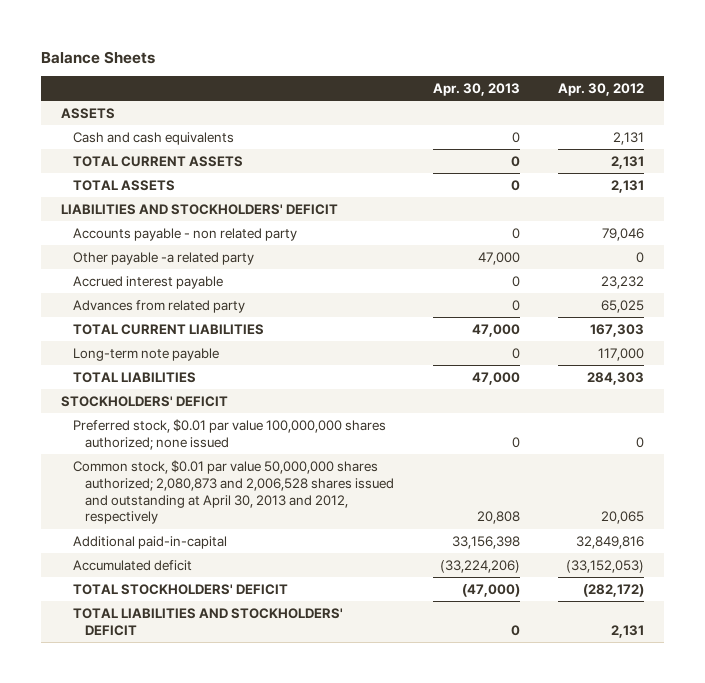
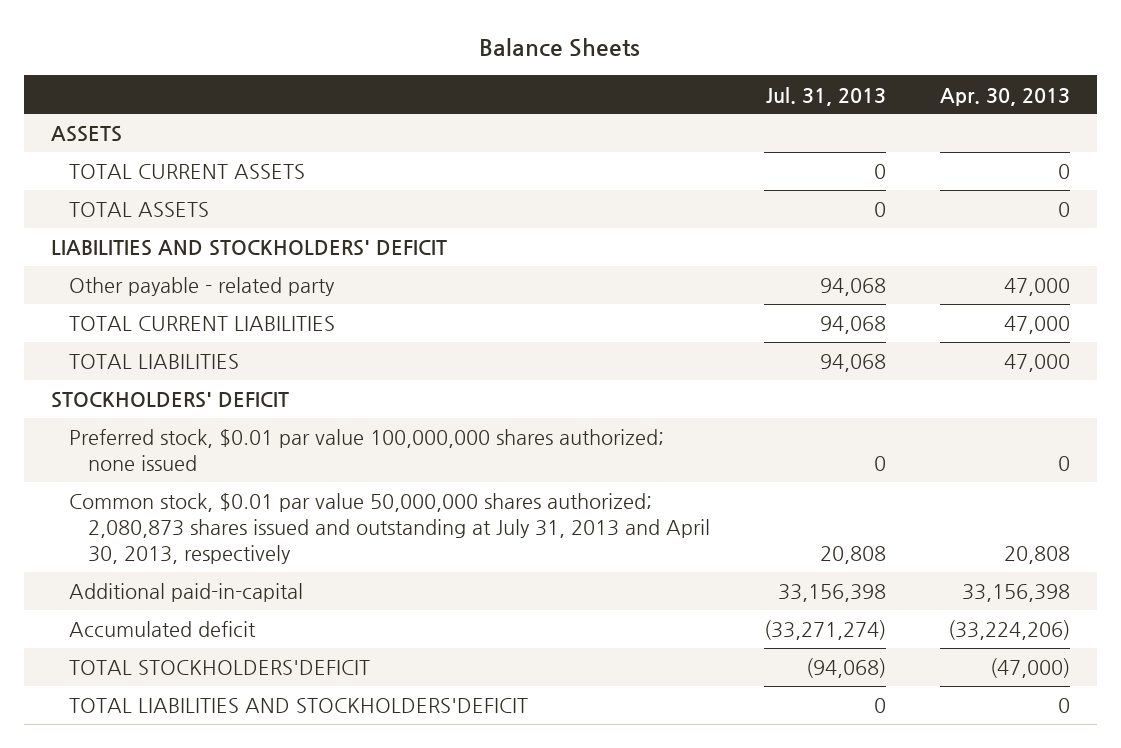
[558,83,645,97] Apr. 30, 2012 -> none
none -> [765,86,886,106] Jul. 31, 2013
[73,131,235,145] Cash and cash equivalents -> none
[73,227,298,241] Accounts payable - non related party -> none
[73,275,224,289] Accrued interest payable -> none
[73,299,246,313] Advances from related party -> none
[73,251,255,265] Other payable -a related party -> [69,277,336,297] Other payable - related party
[73,347,220,361] Long-term note payable -> none
[73,459,395,525] Common stock, $0.01 par value 50,000,000 shares authorized; 2,080,873 and 2,006,528 shares issued and outstanding at April 30, 2013 and 2012, respectively -> [69,493,711,564] Common stock, $0.01 par value 50,000,000 shares authorized; 2,080,873 shares issued and outstanding at July 31, 2013 and April 30, 2013, respectively
[73,583,289,595] TOTAL STOCKHOLDERS' DEFICIT -> [69,660,371,676] TOTAL STOCKHOLDERS'DEFICIT
[73,607,344,636] TOTAL LIABILITIES AND STOCKHOLDERS' DEFICIT -> [69,698,529,714] TOTAL LIABILITIES AND STOCKHOLDERS'DEFICIT

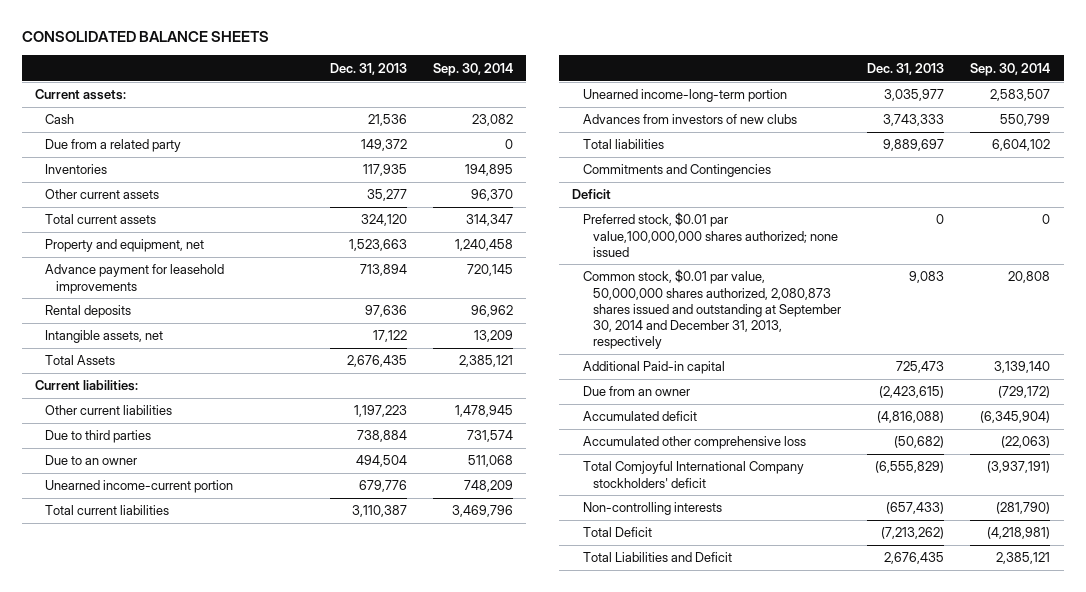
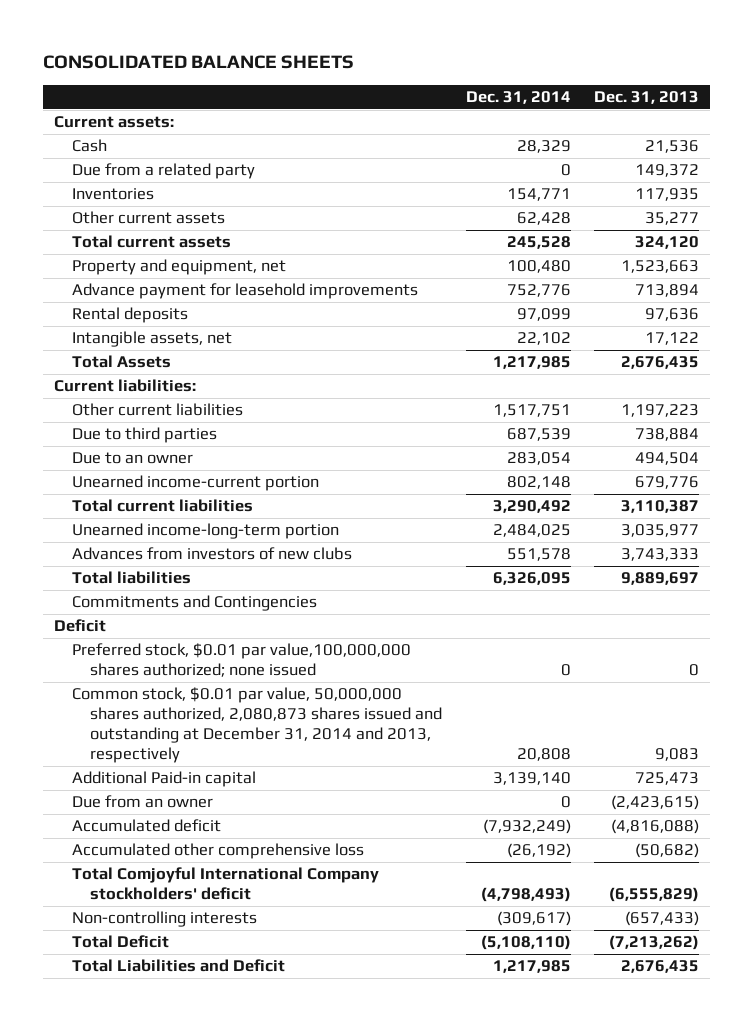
[433,62,514,76] Sep. 30, 2014 -> none
none -> [465,91,571,105] Dec. 31, 2014
[582,269,841,349] Common stock, $0.01 par value, 50,000,000 shares authorized, 2,080,873 shares issued and outstanding at September 30, 2014 and December 31, 2013, respectively -> [72,687,443,764] Common stock, $0.01 par value, 50,000,000 shares authorized, 2,080,873 shares issued and outstanding at December 31, 2014 and 2013, respectively

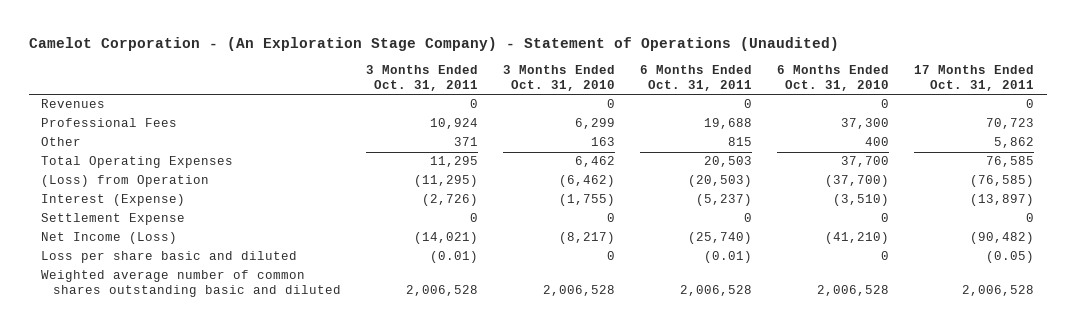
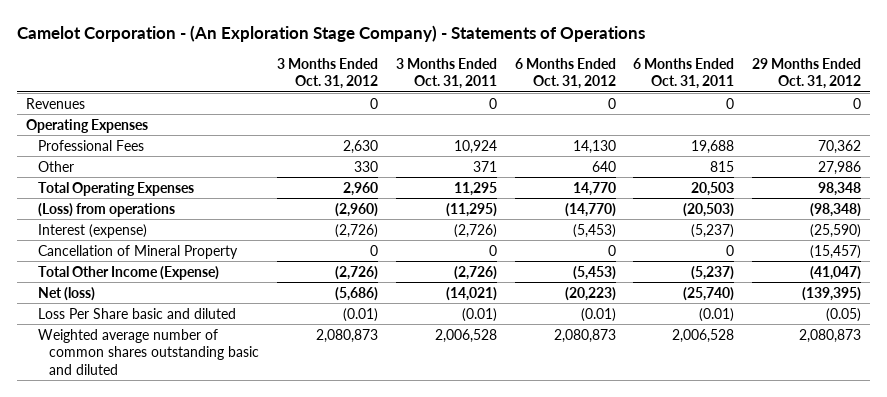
[28,37,839,52] Camelot Corporation - (An Exploration Stage Company) - Statement of Operations (Unaudited) -> [16,24,645,42] Camelot Corporation - (An Exploration Stage Company) - Statements of Operations
[503,65,616,92] 3 Months Ended Oct. 31, 2010 -> none
[777,65,890,92] 6 Months Ended Oct. 31, 2010 -> none
[914,65,1035,92] 17 Months Ended Oct. 31, 2011 -> none
none -> [277,57,379,90] 3 Months Ended Oct. 31, 2012
none -> [514,57,616,90] 6 Months Ended Oct. 31, 2012
none -> [752,57,862,90] 29 Months Ended Oct. 31, 2012
none -> [25,118,148,133] Operating Expenses
[41,213,186,226] Settlement Expense -> none
[41,175,210,188] (Loss) from Operation -> [37,202,175,217] (Loss) from operations
[41,194,186,207] Interest (Expense) -> [37,223,147,238] Interest (expense)
none -> [37,244,238,259] Cancellation of Mineral Property
none -> [37,265,219,280] Total Other Income (Expense)
[41,232,178,245] Net Income (Loss) -> [37,286,95,301] Net (loss)
[41,251,298,264] Loss per share basic and diluted -> [37,307,236,319] Loss Per Share basic and diluted

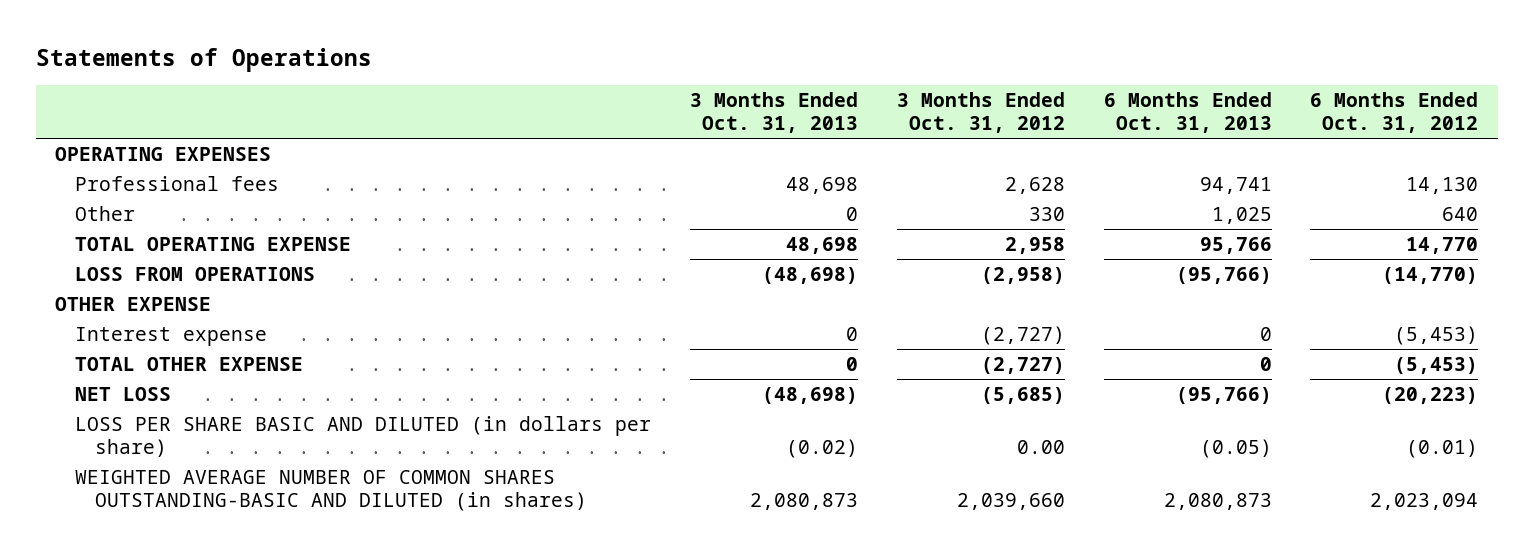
[16,24,645,42] Camelot Corporation - (An Exploration Stage Company) - Statements of Operations -> [35,47,372,72] Statements of Operations
[395,57,497,90] 3 Months Ended Oct. 31, 2011 -> none
[633,57,735,90] 6 Months Ended Oct. 31, 2011 -> none
[752,57,862,90] 29 Months Ended Oct. 31, 2012 -> none
none -> [689,92,858,134] 3 Months Ended Oct. 31, 2013
none -> [1103,92,1272,134] 6 Months Ended Oct. 31, 2013
[25,97,85,109] Revenues -> none
[25,118,148,133] Operating Expenses -> [55,147,272,162] OPERATING EXPENSES
[37,139,144,151] Professional Fees -> [74,176,279,192] Professional fees
[343,139,379,154] 2,630 -> [1004,177,1065,195] 2,628
[37,244,238,259] Cancellation of Mineral Property -> none
[37,181,194,196] Total Operating Expenses -> [74,237,351,252] TOTAL OPERATING EXPENSE
[343,181,379,196] 2,960 -> [1004,237,1065,255] 2,958
[37,202,175,217] (Loss) from operations -> [74,267,315,282] LOSS FROM OPERATIONS
[335,202,379,217] (2,960) -> [980,267,1065,285] (2,958)
none -> [55,297,212,312] OTHER EXPENSE
[37,223,147,238] Interest (expense) -> [74,327,267,347] Interest expense
[335,223,379,238] (2,726) -> [980,326,1065,346] (2,727)
[37,265,219,280] Total Other Income (Expense) -> [74,357,303,372] TOTAL OTHER EXPENSE
[335,265,379,280] (2,726) -> [980,357,1065,375] (2,727)
[37,286,95,301] Net (loss) -> [74,387,171,402] NET LOSS
[335,286,379,301] (5,686) -> [980,387,1065,405] (5,685)
[37,307,236,319] Loss Per Share basic and diluted -> [74,416,651,457] LOSS PER SHARE BASIC AND DILUTED (in dollars per share)
[343,307,379,322] (0.01) -> [1016,439,1065,454] 0.00
[37,328,260,375] Weighted average number of common shares outstanding basic and diluted -> [74,470,587,511] WEIGHTED AVERAGE NUMBER OF COMMON SHARES OUTSTANDING-BASIC AND DILUTED (in shares)
[316,328,379,343] 2,080,873 -> [956,492,1065,510] 2,039,660
[553,328,616,343] 2,080,873 -> [1370,492,1479,510] 2,023,094

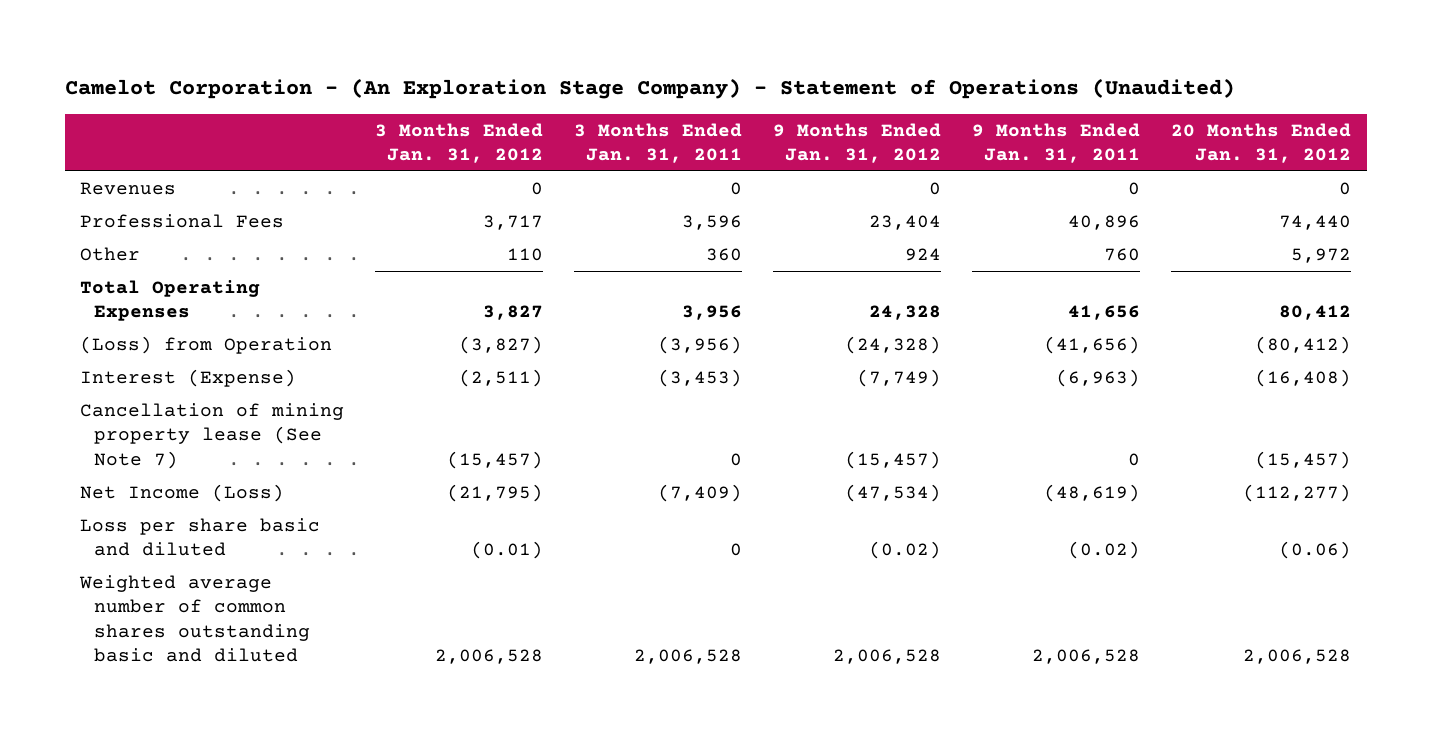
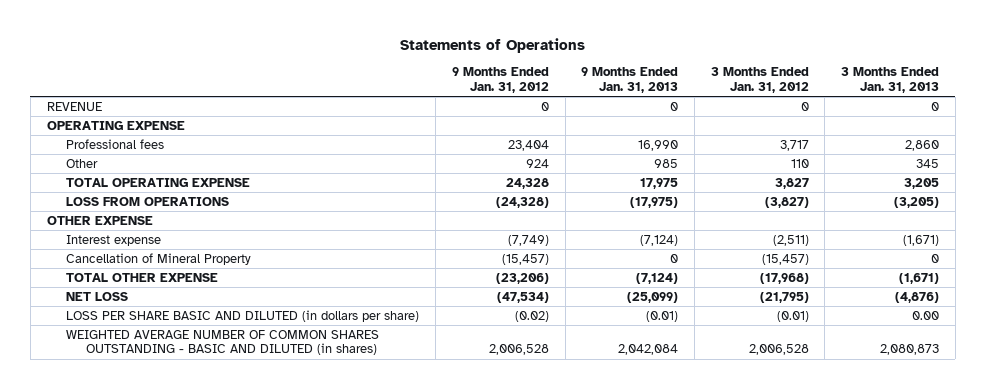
[64,78,1235,100] Camelot Corporation - (An Exploration Stage Company) - Statement of Operations (Unaudited) -> [399,37,585,53] Statements of Operations
[574,122,743,164] 3 Months Ended Jan. 31, 2011 -> none
[972,122,1141,164] 9 Months Ended Jan. 31, 2011 -> none
[1171,122,1352,164] 20 Months Ended Jan. 31, 2012 -> none
none -> [581,67,679,93] 9 Months Ended Jan. 31, 2013
none -> [841,67,940,93] 3 Months Ended Jan. 31, 2013
[80,181,177,195] Revenues -> [46,101,102,111] REVENUE
none -> [46,120,185,130] OPERATING EXPENSE
[80,213,285,228] Professional Fees -> [66,138,165,149] Professional fees
[80,279,261,322] Total Operating Expenses -> [66,177,251,187] TOTAL OPERATING EXPENSE
[80,335,333,354] (Loss) from Operation -> [66,196,230,206] LOSS FROM OPERATIONS
none -> [46,215,153,225] OTHER EXPENSE
[80,368,297,387] Interest (Expense) -> [66,234,162,246] Interest expense
[80,402,345,469] Cancellation of mining property lease (See Note 7) -> [66,252,252,265] Cancellation of Mineral Property
none -> [66,272,219,282] TOTAL OTHER EXPENSE
[80,483,285,502] Net Income (Loss) -> [66,291,129,301] NET LOSS
[80,517,321,557] Loss per share basic and diluted -> [66,309,420,322] LOSS PER SHARE BASIC AND DILUTED (in dollars per share)
[79,574,310,663] Weighted average number of common shares outstanding basic and diluted -> [66,329,380,356] WEIGHTED AVERAGE NUMBER OF COMMON SHARES OUTSTANDING - BASIC AND DILUTED (in shares)

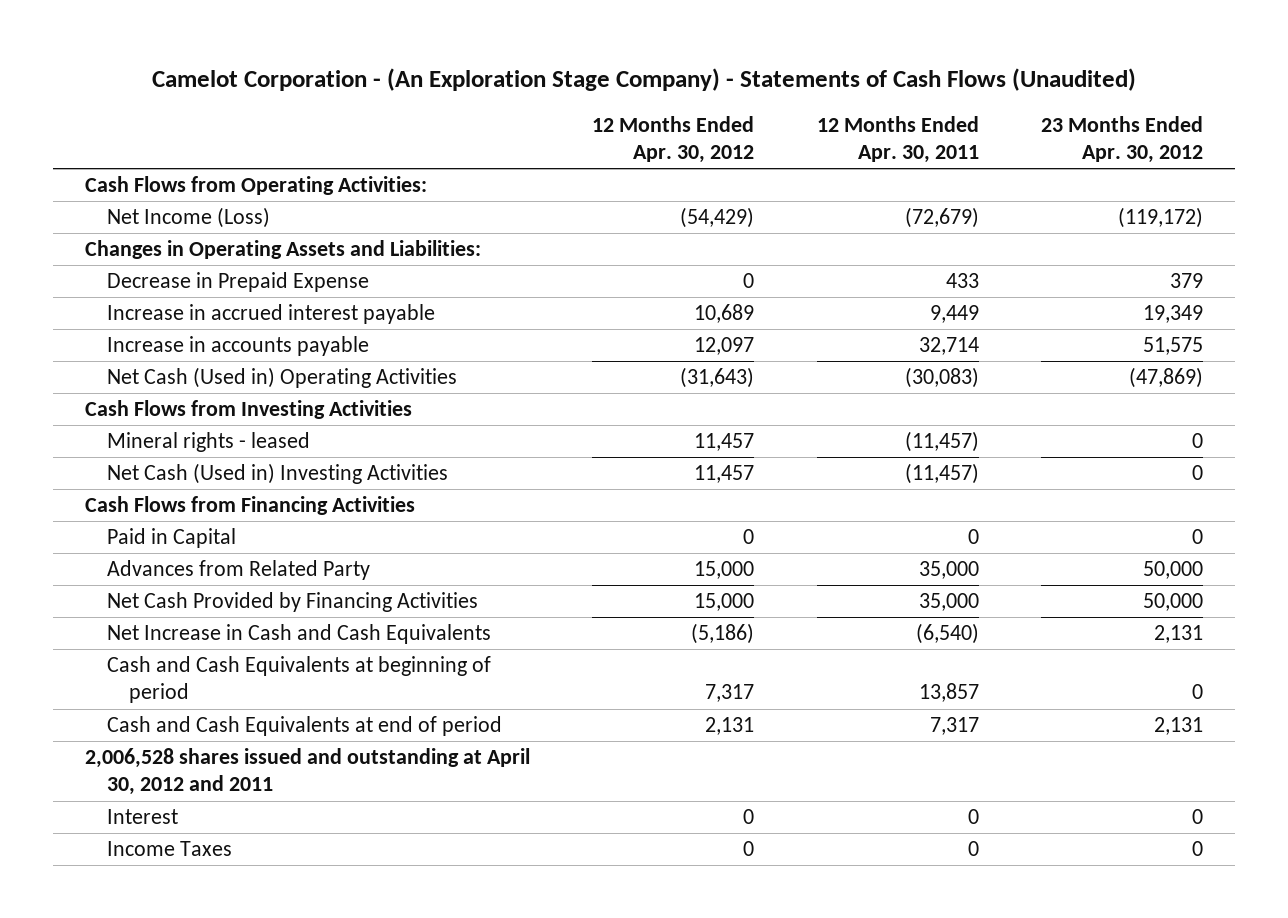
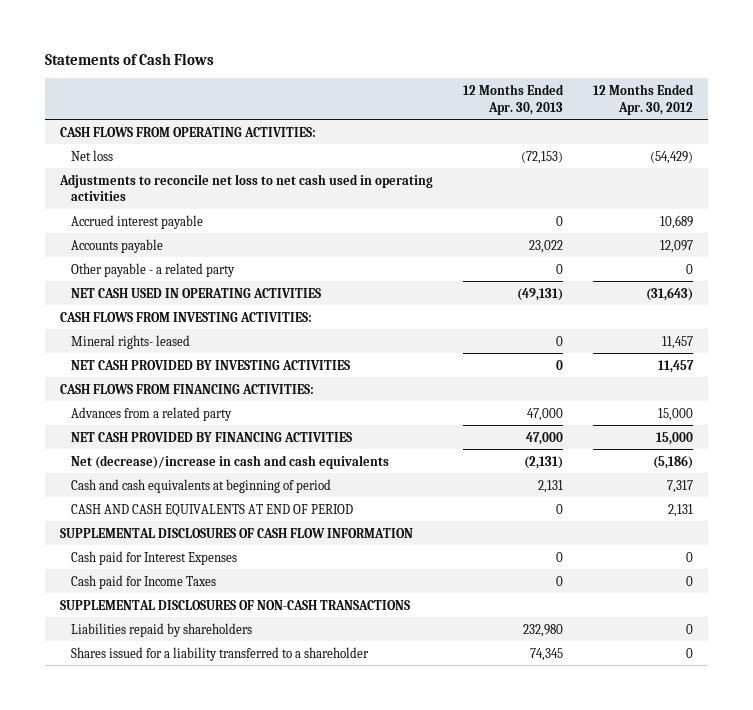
[152,67,1137,91] Camelot Corporation - (An Exploration Stage Company) - Statements of Cash Flows (Unaudited) -> [44,53,214,66] Statements of Cash Flows
[816,115,979,164] 12 Months Ended Apr. 30, 2011 -> none
[1041,115,1204,164] 23 Months Ended Apr. 30, 2012 -> none
none -> [462,83,564,115] 12 Months Ended Apr. 30, 2013
[84,240,481,260] Changes in Operating Assets and Liabilities: -> none
[106,272,369,293] Decrease in Prepaid Expense -> none
[106,528,236,549] Paid in Capital -> none
[84,748,530,796] 2,006,528 shares issued and outstanding at April 30, 2012 and 2011 -> none
[84,176,427,196] Cash Flows from Operating Activities: -> [59,126,316,137] CASH FLOWS FROM OPERATING ACTIVITIES:
[106,207,270,229] Net Income (Loss) -> [71,149,114,161] Net loss
none -> [58,173,433,202] Adjustments to reconcile net loss to net cash used in operating activities
[106,304,435,325] Increase in accrued interest payable -> [71,214,204,229] Accrued interest payable
[106,336,369,357] Increase in accounts payable -> [71,238,164,253] Accounts payable
none -> [71,262,236,277] Other payable - a related party
[106,367,457,389] Net Cash (Used in) Operating Activities -> [71,287,322,298] NET CASH USED IN OPERATING ACTIVITIES
[84,400,412,420] Cash Flows from Investing Activities -> [59,311,312,322] CASH FLOWS FROM INVESTING ACTIVITIES:
[106,432,310,453] Mineral rights - leased -> [71,334,191,349] Mineral rights- leased
[106,463,448,485] Net Cash (Used in) Investing Activities -> [71,359,351,370] NET CASH PROVIDED BY INVESTING ACTIVITIES
[84,496,415,516] Cash Flows from Financing Activities -> [59,383,314,394] CASH FLOWS FROM FINANCING ACTIVITIES:
[106,560,370,581] Advances from Related Party -> [71,406,233,421] Advances from a related party
[106,592,478,613] Net Cash Provided by Financing Activities -> [71,431,353,442] NET CASH PROVIDED BY FINANCING ACTIVITIES
[106,624,491,645] Net Increase in Cash and Cash Equivalents -> [71,454,390,469] Net (decrease)/increase in cash and cash equivalents
[106,656,491,704] Cash and Cash Equivalents at beginning of period -> [71,478,332,493] Cash and cash equivalents at beginning of period
[106,716,502,737] Cash and Cash Equivalents at end of period -> [71,503,354,517] CASH AND CASH EQUIVALENTS AT END OF PERIOD
none -> [59,527,413,538] SUPPLEMENTAL DISCLOSURES OF CASH FLOW INFORMATION
[106,809,178,825] Interest -> [71,550,238,565] Cash paid for Interest Expenses
[106,841,232,857] Income Taxes -> [71,574,217,589] Cash paid for Income Taxes
none -> [59,599,410,610] SUPPLEMENTAL DISCLOSURES OF NON-CASH TRANSACTIONS
none -> [71,622,253,637] Liabilities repaid by shareholders
none -> [71,646,370,661] Shares issued for a liability transferred to a shareholder

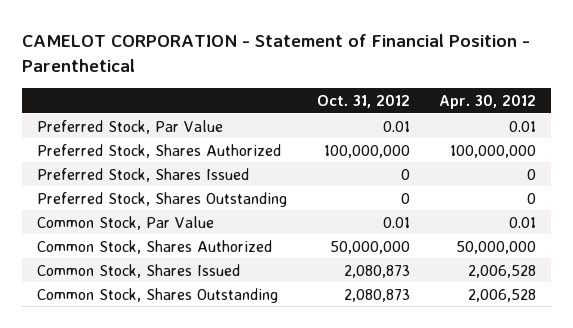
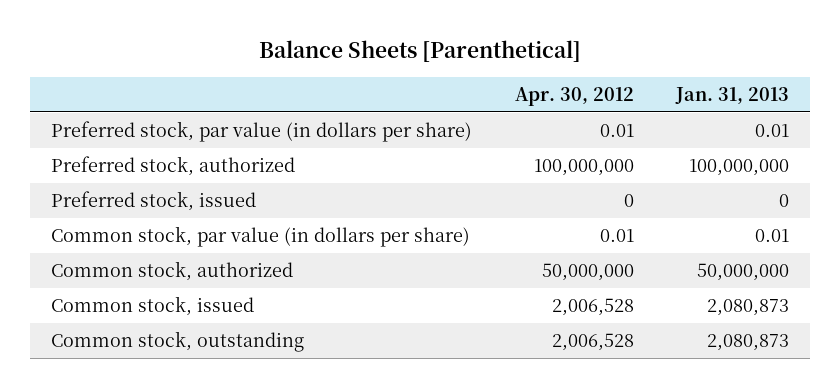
[22,34,531,73] CAMELOT CORPORATION - Statement of Financial Position - Parenthetical -> [259,40,582,63] Balance Sheets [Parenthetical]
[316,94,410,109] Oct. 31, 2012 -> none
none -> [674,86,789,104] Jan. 31, 2013
[37,191,288,207] Preferred Stock, Shares Outstanding -> none
[37,119,224,134] Preferred Stock, Par Value -> [51,121,473,143] Preferred stock, par value (in dollars per share)
[37,143,282,158] Preferred Stock, Shares Authorized -> [51,156,296,177] Preferred stock, authorized
[37,167,250,182] Preferred Stock, Shares Issued -> [51,191,257,212] Preferred stock, issued
[37,215,215,230] Common Stock, Par Value -> [51,226,471,248] Common stock, par value (in dollars per share)
[37,239,273,254] Common Stock, Shares Authorized -> [51,261,294,282] Common stock, authorized
[37,263,241,278] Common Stock, Shares Issued -> [51,296,255,317] Common stock, issued
[37,287,279,303] Common Stock, Shares Outstanding -> [51,331,305,353] Common stock, outstanding

